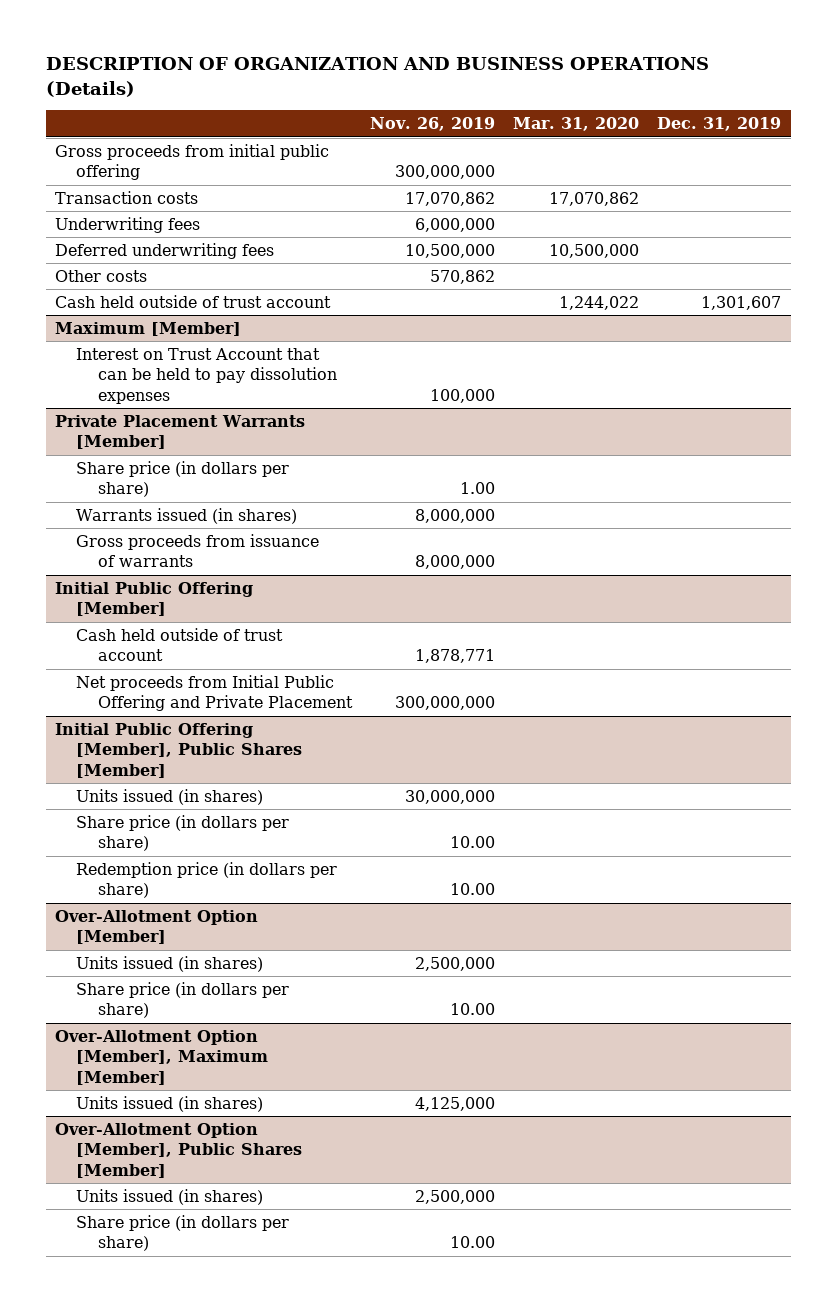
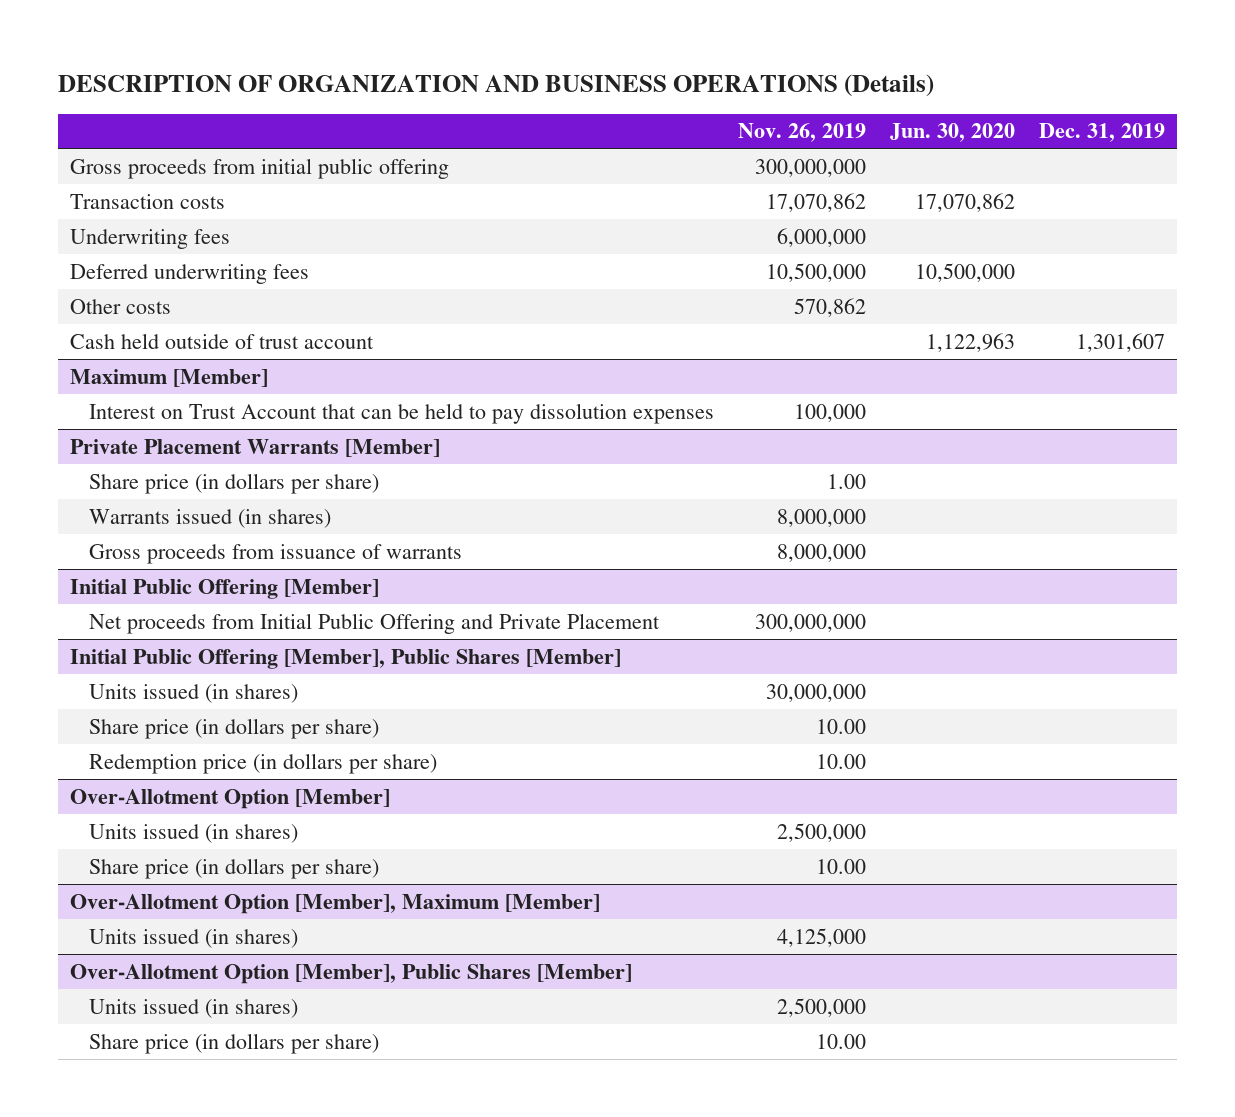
[513,117,640,132] Mar. 31, 2020 -> none
none -> [890,123,1016,143] Jun. 30, 2020
[76,627,284,662] Cash held outside of trust account -> none

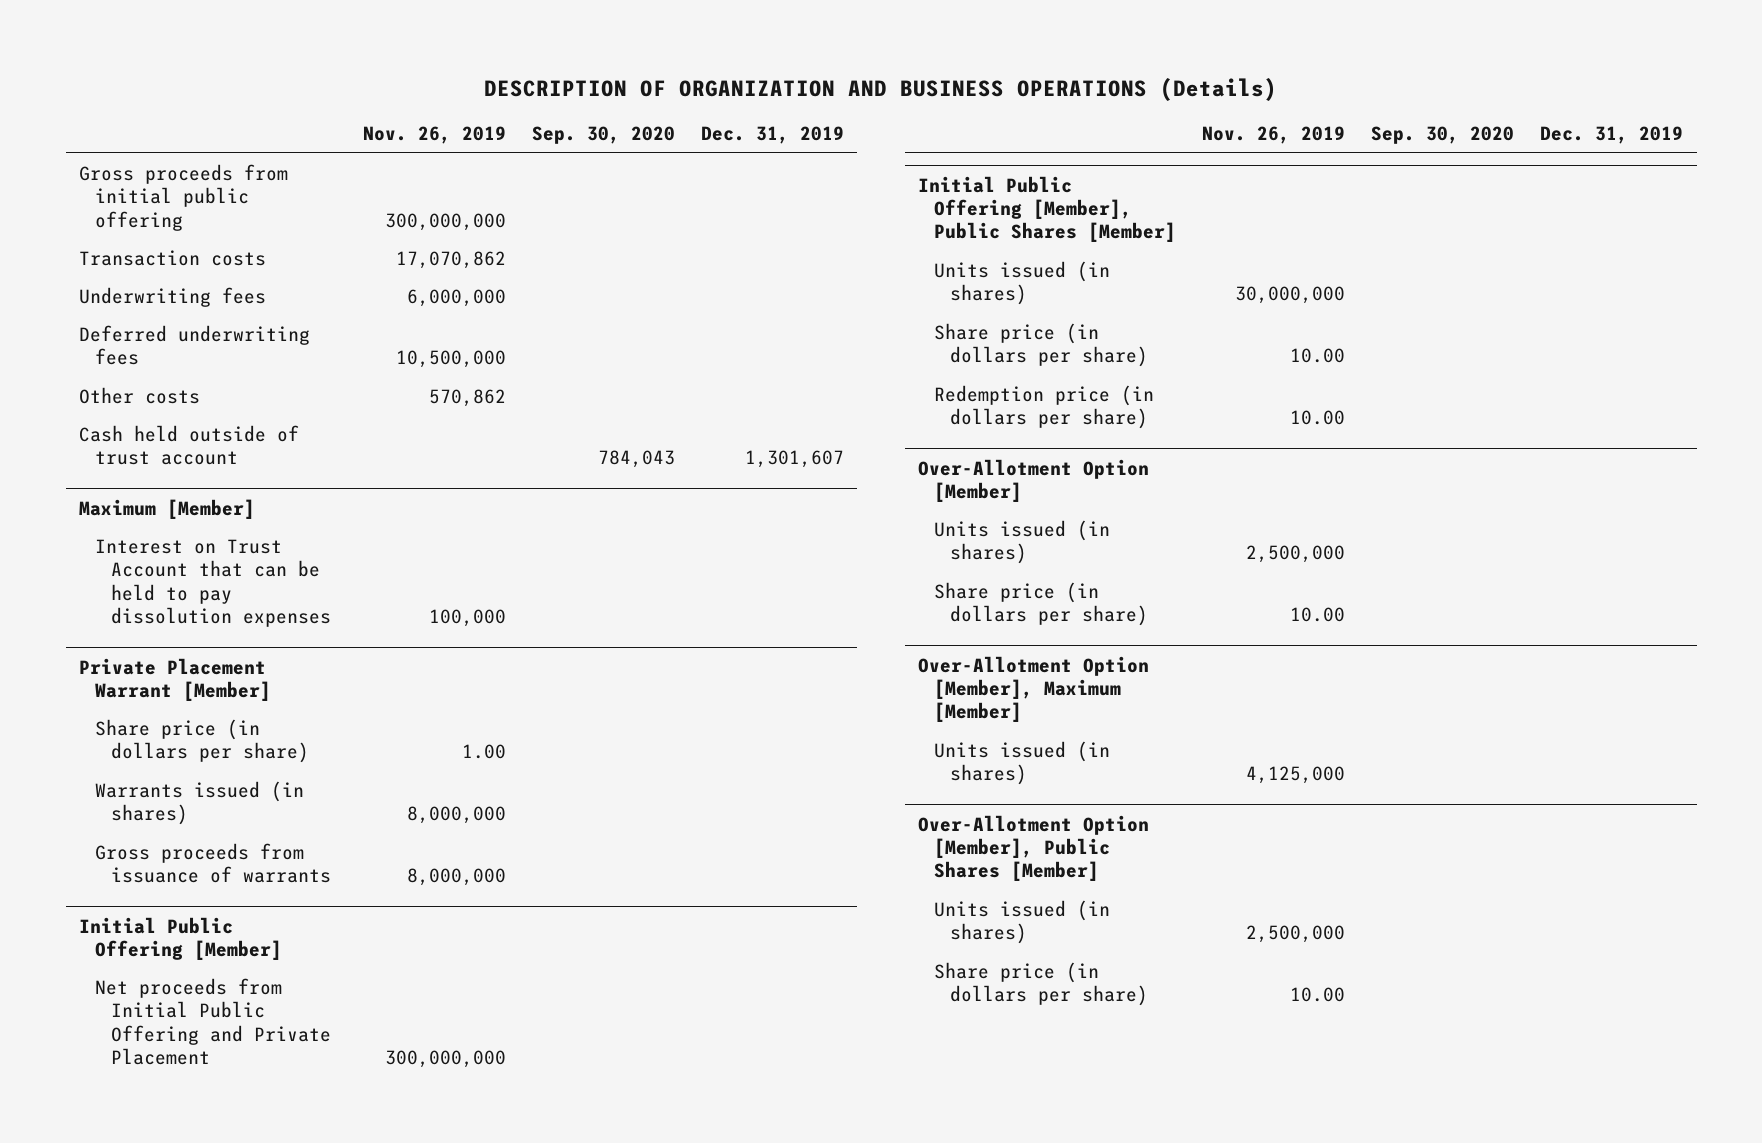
[890,123,1016,143] Jun. 30, 2020 -> none
none -> [532,126,676,145] Sep. 30, 2020
[69,438,440,457] Private Placement Warrants [Member] -> [78,657,271,701] Private Placement Warrant [Member]

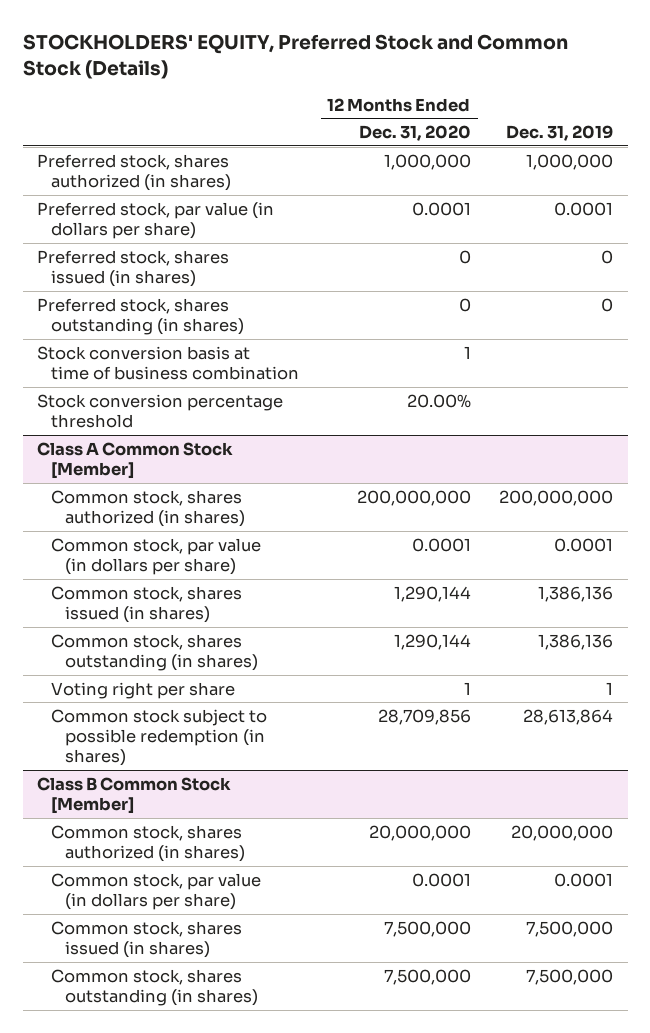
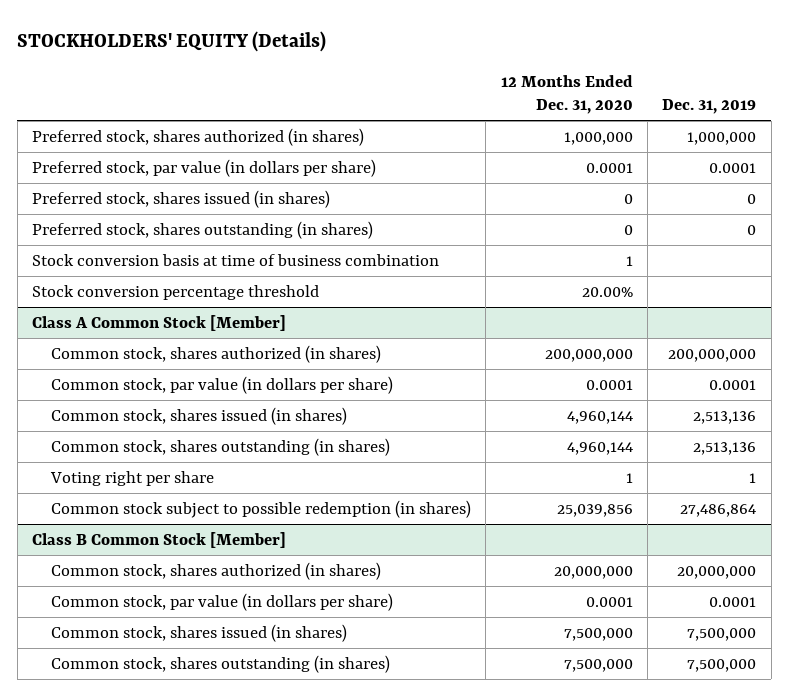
[22,33,568,79] STOCKHOLDERS' EQUITY, Preferred Stock and Common Stock (Details) -> [17,30,327,52] STOCKHOLDERS' EQUITY (Details)
[393,585,471,602] 1,290,144 -> [566,410,633,424] 4,960,144
[538,585,614,602] 1,386,136 -> [693,410,757,424] 2,513,136
[393,633,471,650] 1,290,144 -> [566,441,633,455] 4,960,144
[538,633,614,650] 1,386,136 -> [693,441,757,455] 2,513,136
[377,708,471,725] 28,709,856 -> [556,503,633,517] 25,039,856
[523,708,614,725] 28,613,864 -> [680,503,757,517] 27,486,864

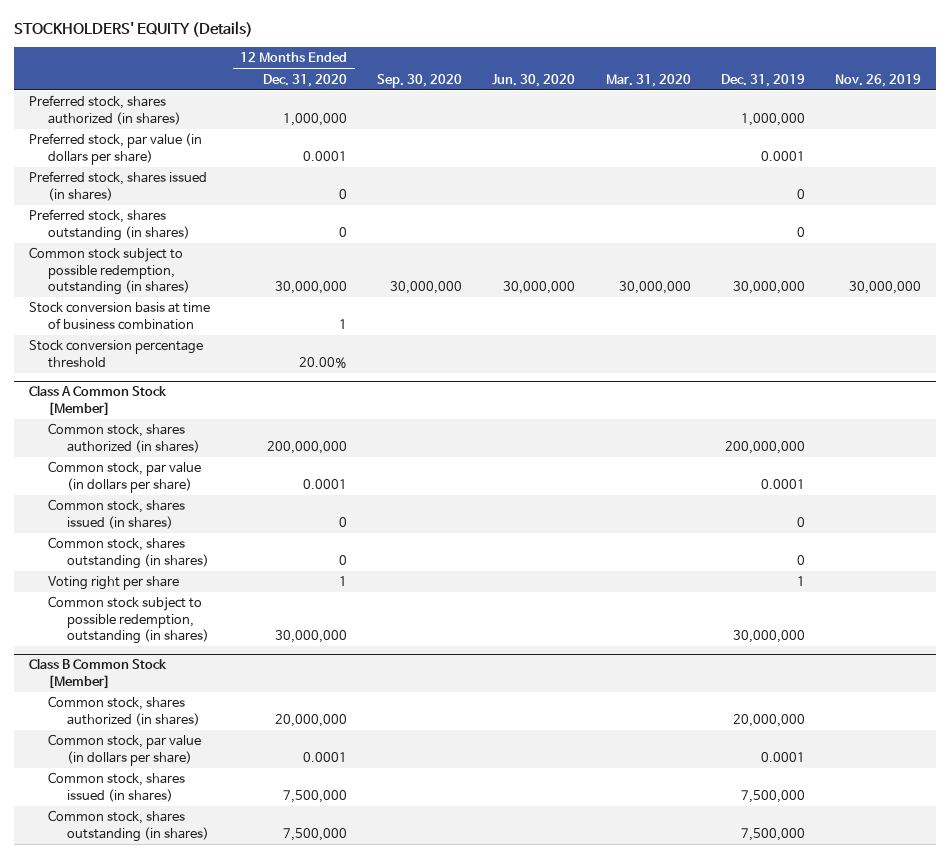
none -> [377,73,463,88] Sep. 30, 2020
none -> [492,73,576,87] Jun. 30, 2020
none -> [605,73,691,87] Mar. 31, 2020
none -> [834,73,921,87] Nov. 26, 2019
none -> [29,247,191,295] Common stock subject to possible redemption, outstanding (in shares)
[566,410,633,424] 4,960,144 -> [339,516,348,527] 0
[693,410,757,424] 2,513,136 -> [796,516,805,527] 0
[566,441,633,455] 4,960,144 -> [339,554,348,565] 0
[693,441,757,455] 2,513,136 -> [796,554,805,565] 0
[51,499,472,518] Common stock subject to possible redemption (in shares) -> [48,596,210,644] Common stock subject to possible redemption, outstanding (in shares)
[556,503,633,517] 25,039,856 -> [275,629,348,643] 30,000,000
[680,503,757,517] 27,486,864 -> [732,629,805,643] 30,000,000

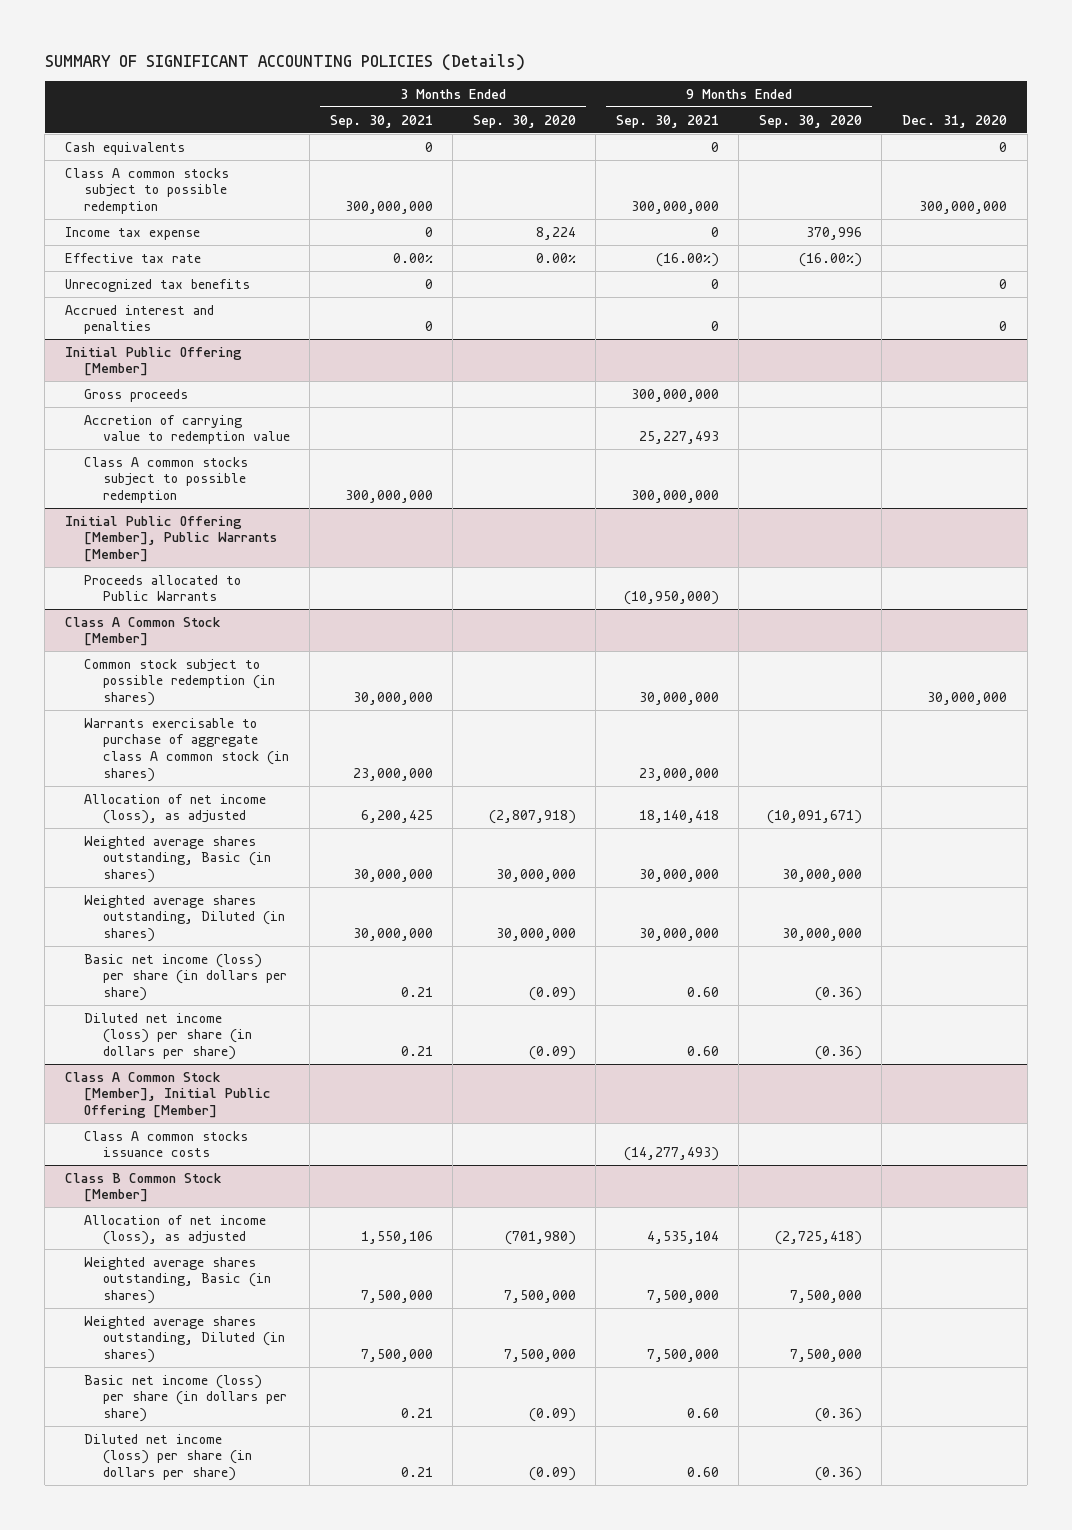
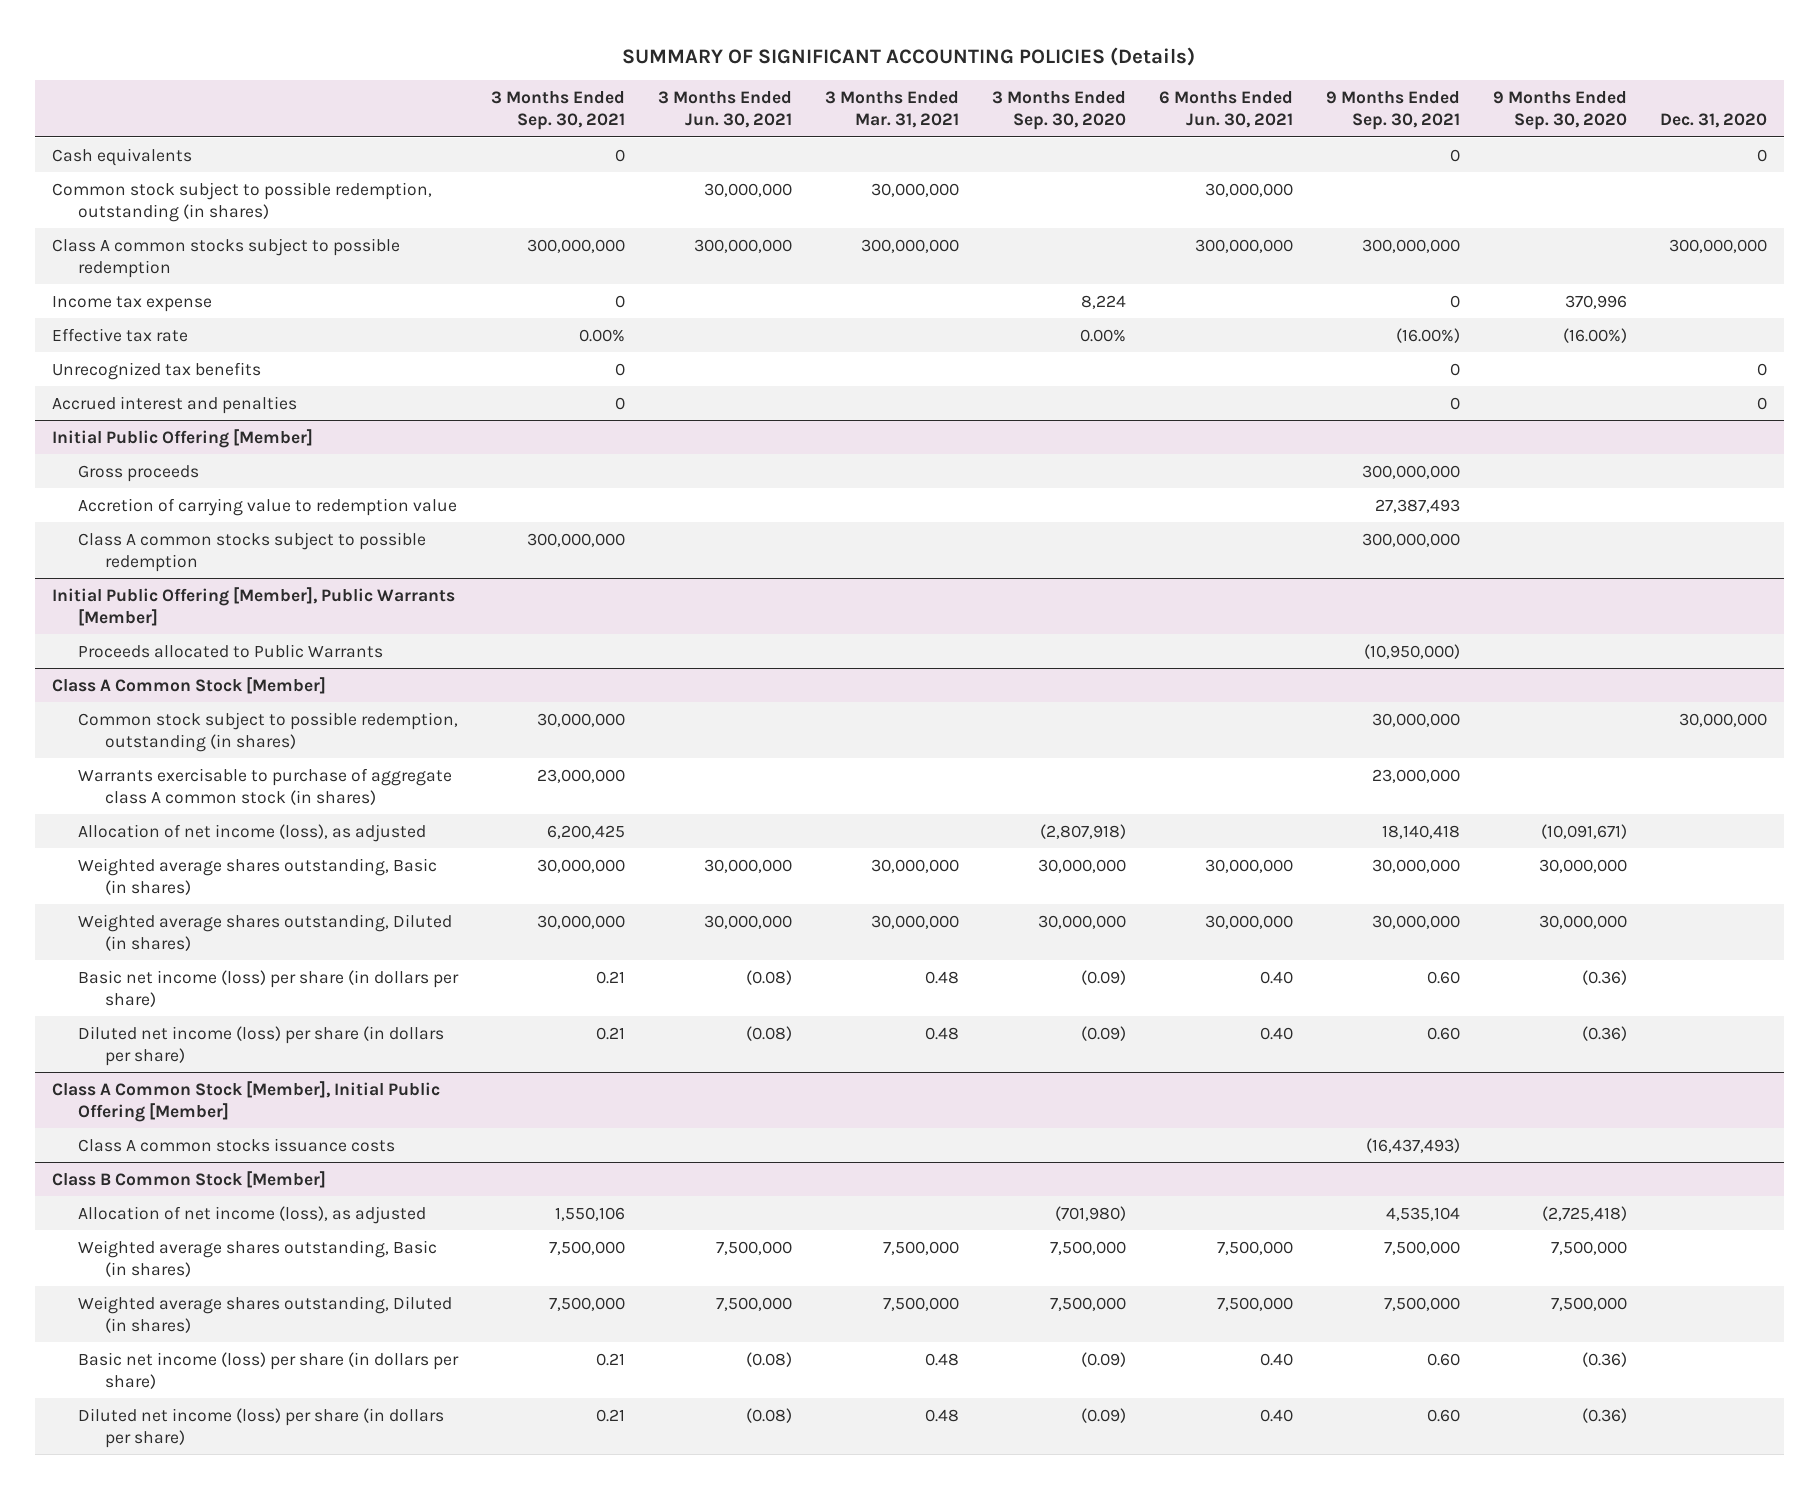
none -> [658,90,793,129] 3 Months Ended Jun. 30, 2021
none -> [825,90,960,129] 3 Months Ended Mar. 31, 2021
none -> [1159,90,1294,129] 6 Months Ended Jun. 30, 2021
none -> [51,181,432,222] Common stock subject to possible redemption, outstanding (in shares)
[638,431,719,445] 25,227,493 -> [1375,498,1461,513] 27,387,493
[83,658,275,706] Common stock subject to possible redemption (in shares) -> [78,711,459,752] Common stock subject to possible redemption, outstanding (in shares)
[623,1147,719,1162] (14,277,493) -> [1366,1137,1461,1153] (16,437,493)

